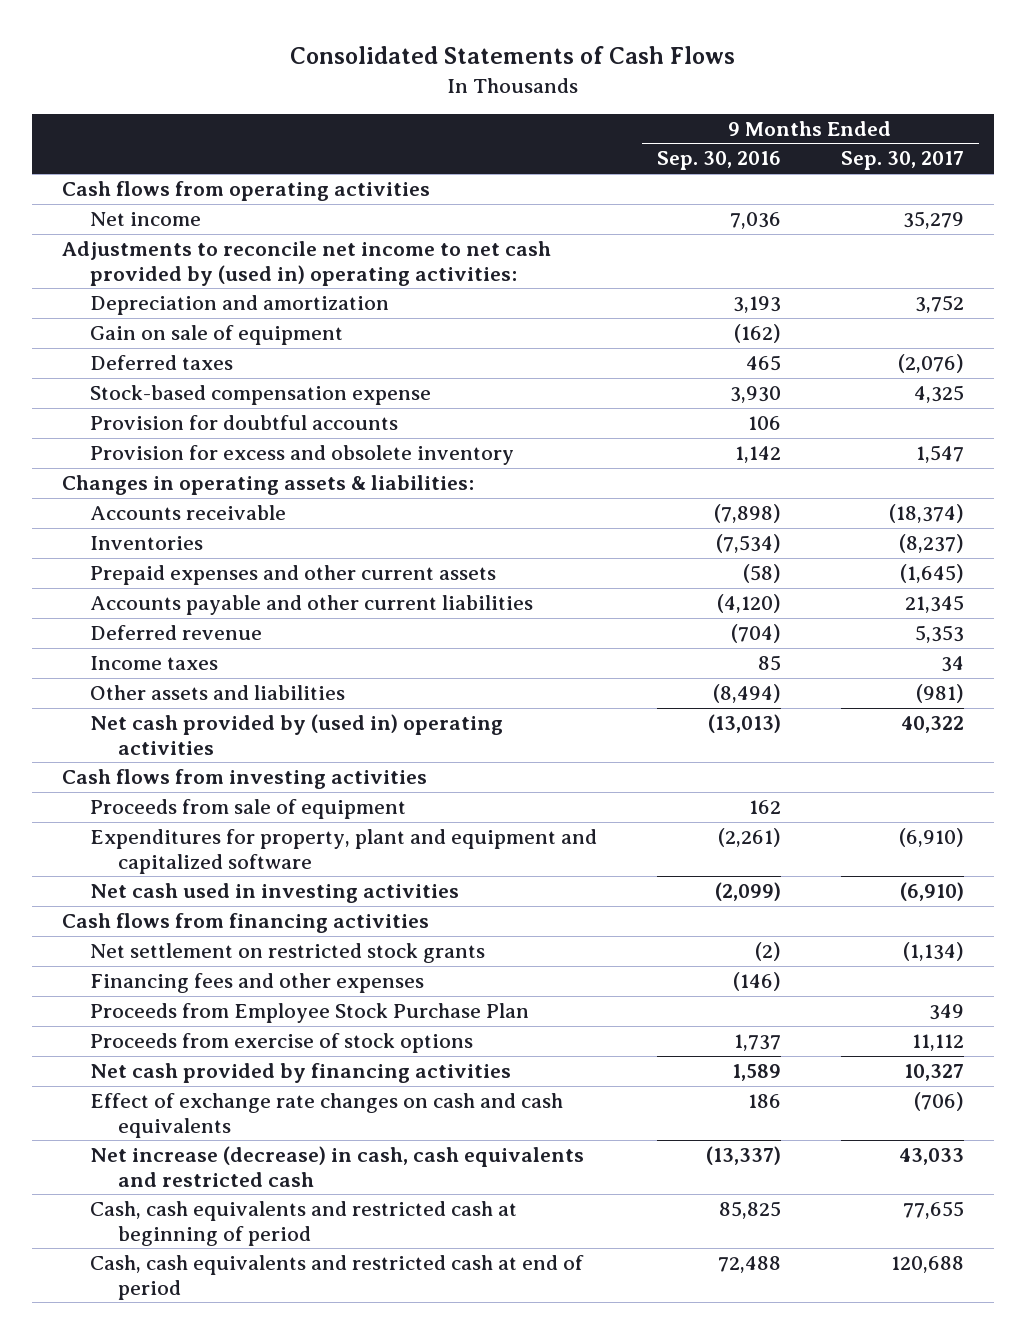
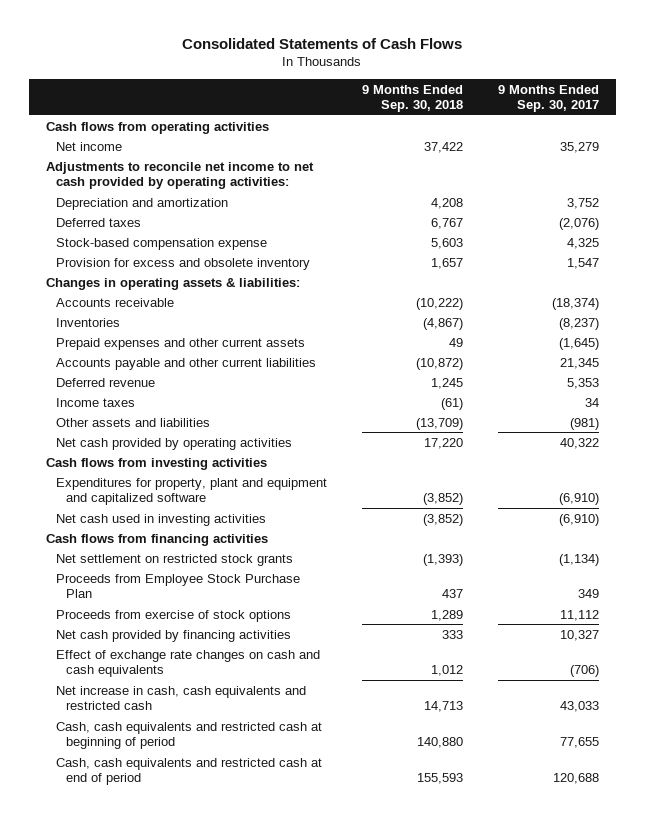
[656,151,781,171] Sep. 30, 2016 -> none
none -> [361,84,463,113] 9 Months Ended Sep. 30, 2018
[61,241,551,286] Adjustments to reconcile net income to net cash provided by (used in) operating activities: -> [45,161,314,189] Adjustments to reconcile net income to net cash provided by operating activities:
[89,325,343,346] Gain on sale of equipment -> none
[89,415,398,431] Provision for doubtful accounts -> none
[89,714,503,755] Net cash provided by (used in) operating activities -> [55,437,292,450] Net cash provided by operating activities
[89,799,406,820] Proceeds from sale of equipment -> none
[89,973,424,994] Financing fees and other expenses -> none
[89,1146,584,1187] Net increase (decrease) in cash, cash equivalents and restricted cash -> [55,685,306,710] Net increase in cash, cash equivalents and restricted cash

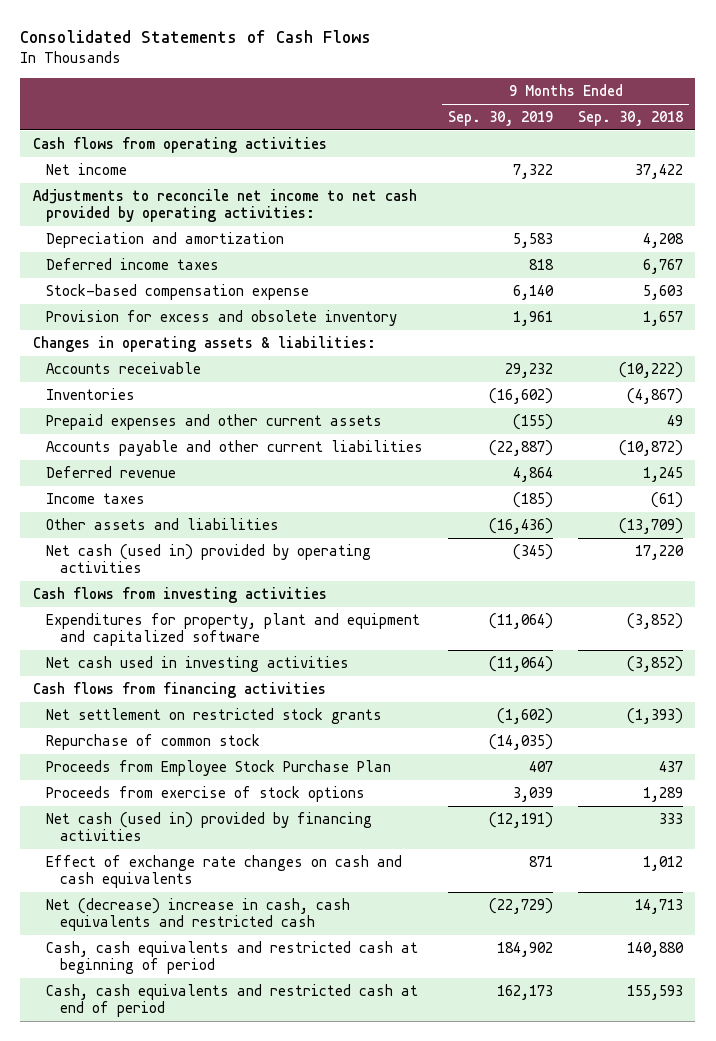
[497,84,599,113] 9 Months Ended Sep. 30, 2017 -> none
none -> [448,111,554,127] Sep. 30, 2019
[55,217,141,227] Deferred taxes -> [46,258,220,271] Deferred income taxes
[55,437,292,450] Net cash provided by operating activities -> [46,544,372,574] Net cash (used in) provided by operating activities
none -> [46,734,261,751] Repurchase of common stock
[55,629,291,642] Net cash provided by financing activities -> [46,812,373,842] Net cash (used in) provided by financing activities
[55,685,306,710] Net increase in cash, cash equivalents and restricted cash -> [46,898,351,932] Net (decrease) increase in cash, cash equivalents and restricted cash

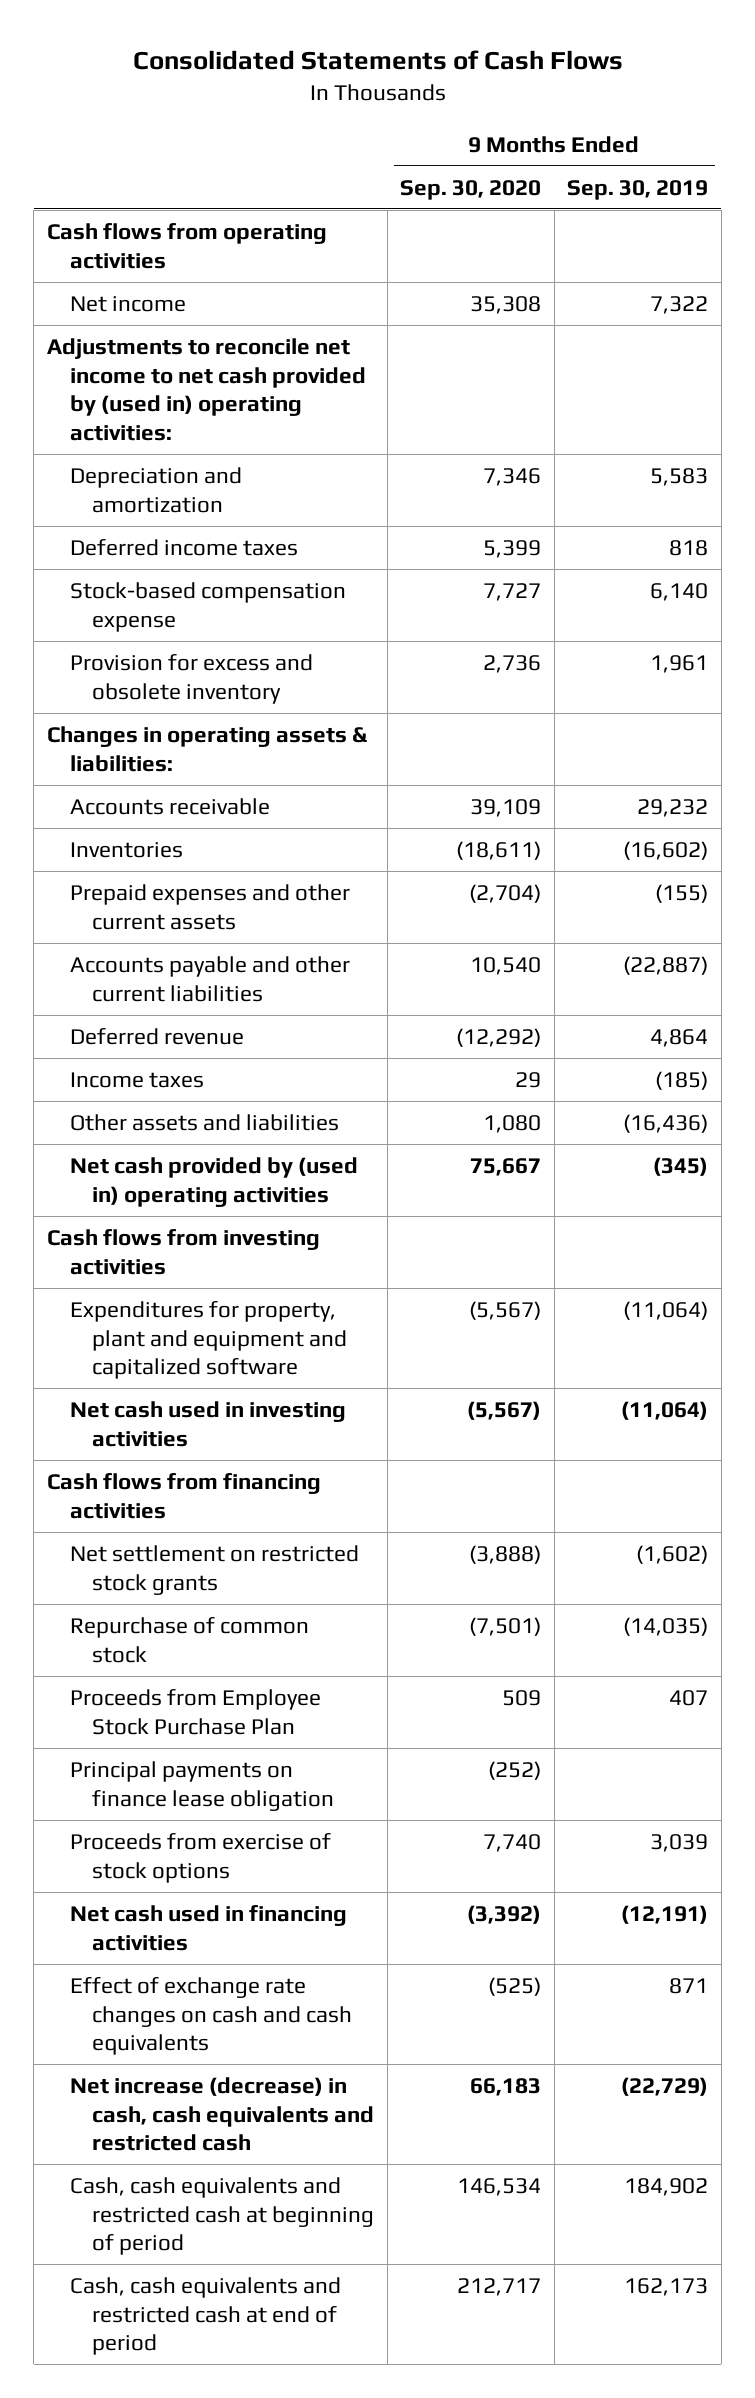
[578,111,684,127] Sep. 30, 2018 -> none
none -> [400,179,542,200] Sep. 30, 2020
[32,189,417,223] Adjustments to reconcile net income to net cash provided by operating activities: -> [46,337,366,441] Adjustments to reconcile net income to net cash provided by (used in) operating activities:
[46,544,372,574] Net cash (used in) provided by operating activities -> [69,1156,358,1207] Net cash provided by (used in) operating activities
none -> [69,1760,335,1811] Principal payments on finance lease obligation
[46,812,373,842] Net cash (used in) provided by financing activities -> [69,1904,347,1951] Net cash used in financing activities
[46,898,351,932] Net (decrease) increase in cash, cash equivalents and restricted cash -> [69,2076,375,2152] Net increase (decrease) in cash, cash equivalents and restricted cash

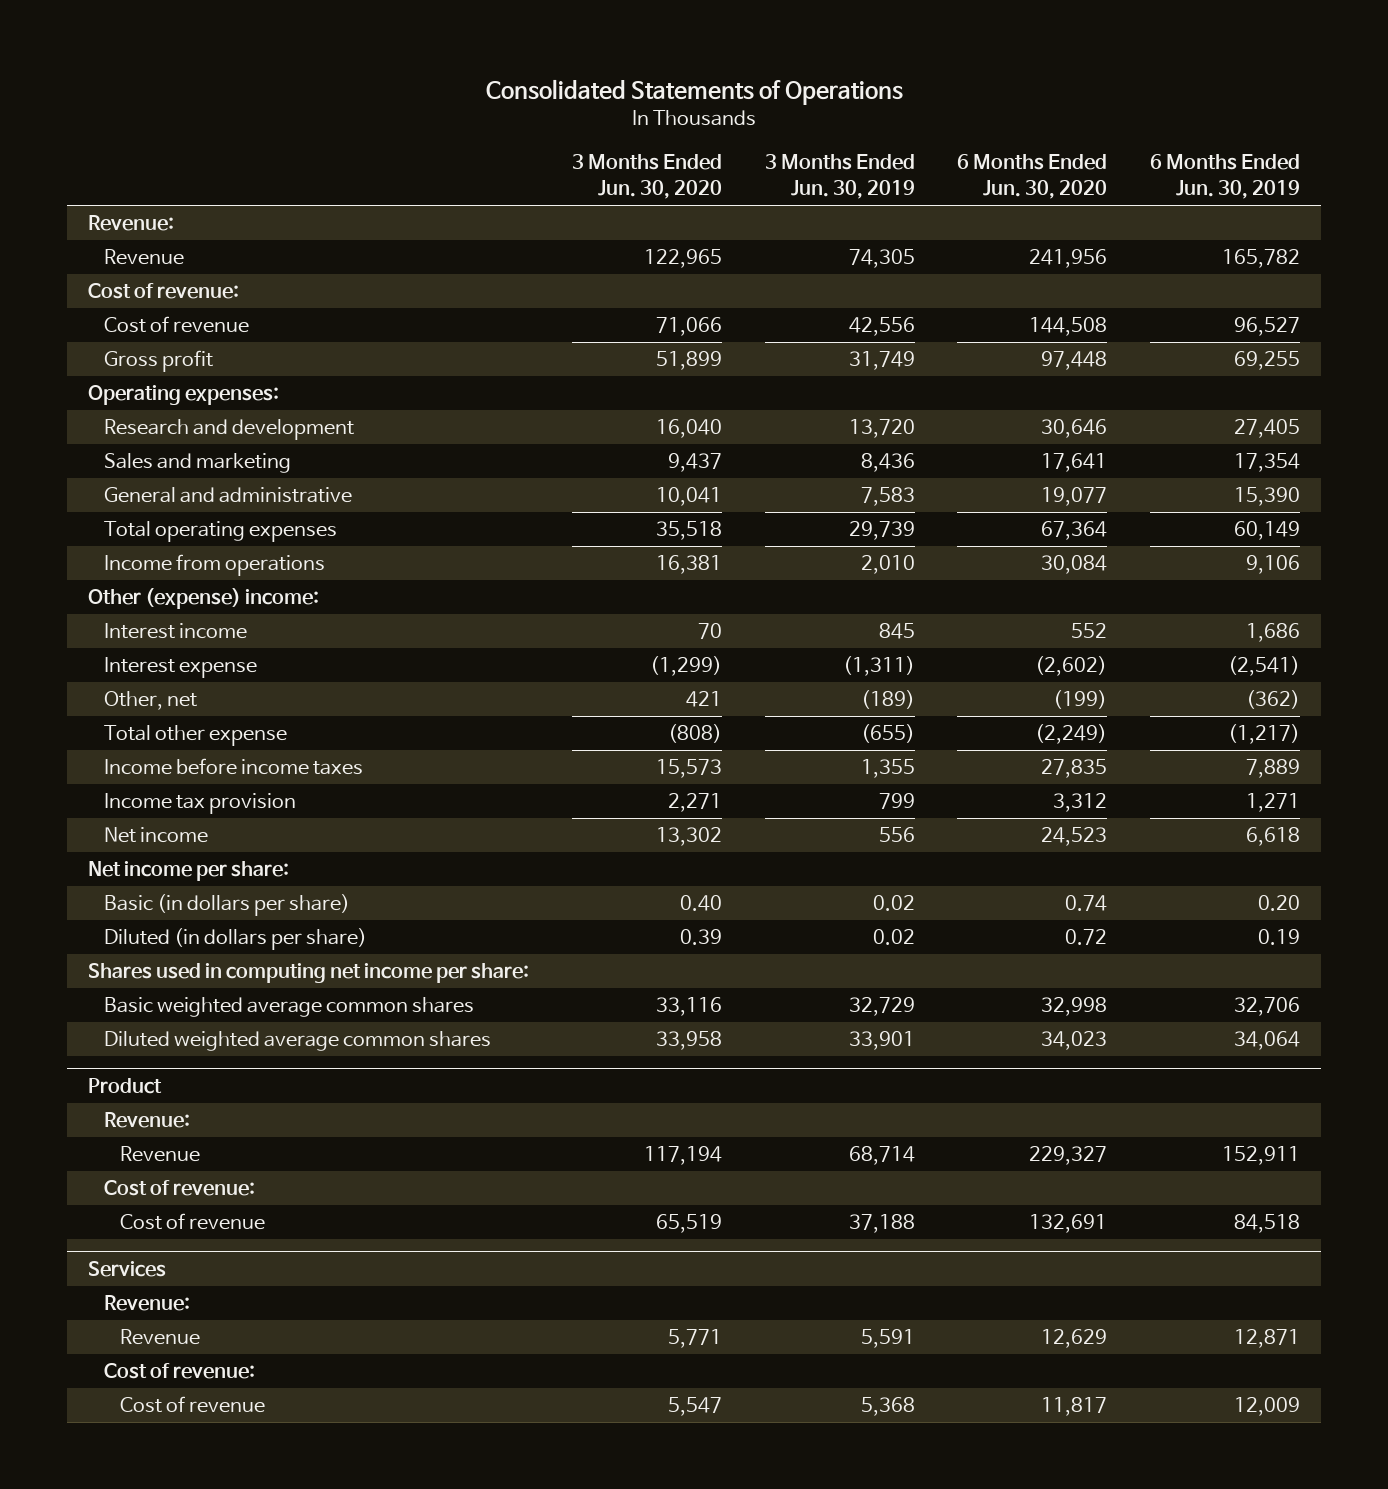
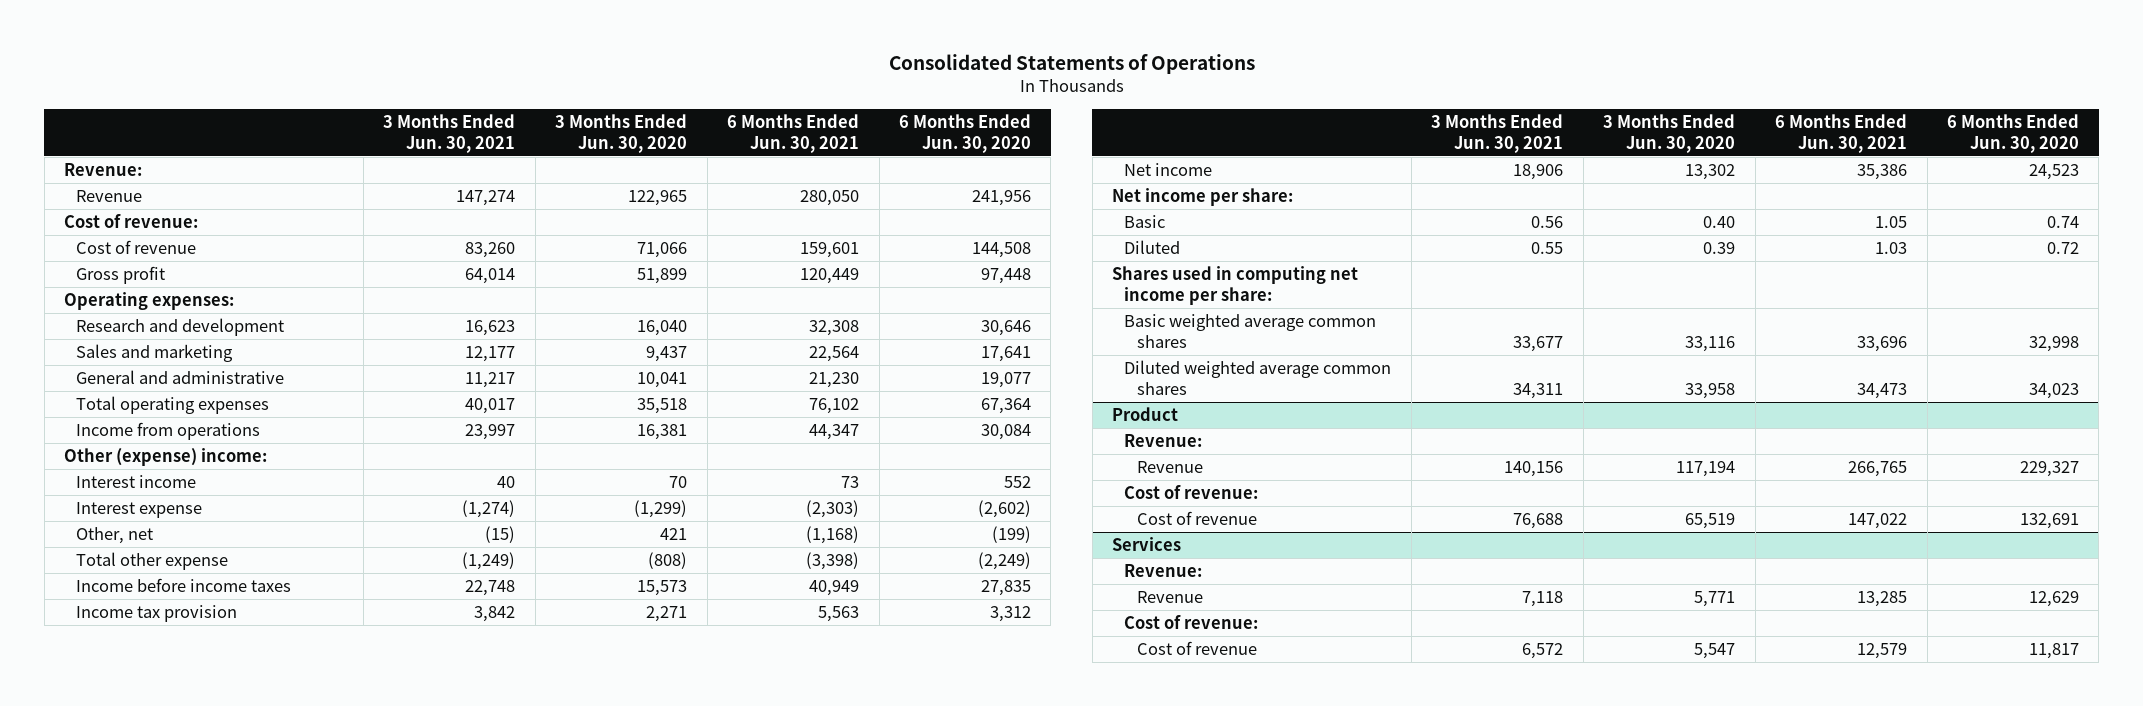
[764,154,915,200] 3 Months Ended Jun. 30, 2019 -> none
[1149,154,1300,200] 6 Months Ended Jun. 30, 2019 -> none
none -> [383,113,516,153] 3 Months Ended Jun. 30, 2021
none -> [727,113,860,153] 6 Months Ended Jun. 30, 2021
[104,894,351,917] Basic (in dollars per share) -> [1124,215,1166,229] Basic
[104,928,368,951] Diluted (in dollars per share) -> [1124,240,1181,255] Diluted

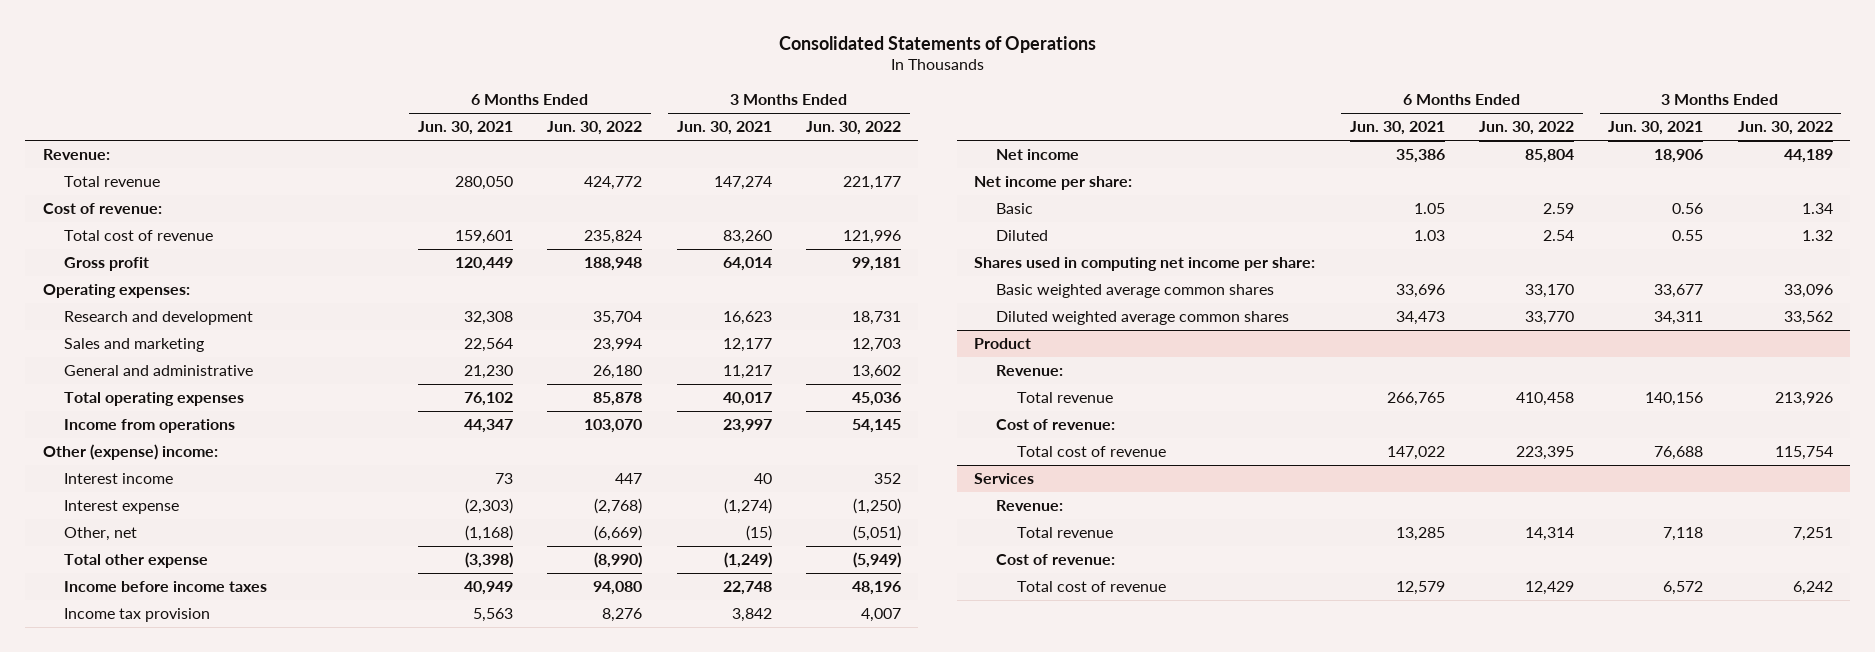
[555,113,688,153] 3 Months Ended Jun. 30, 2020 -> none
[898,113,1031,153] 6 Months Ended Jun. 30, 2020 -> none
none -> [547,121,643,136] Jun. 30, 2022
none -> [806,121,902,136] Jun. 30, 2022
[76,190,143,203] Revenue -> [63,176,160,188] Total revenue
[76,240,197,255] Cost of revenue -> [63,230,213,242] Total cost of revenue
[1136,461,1203,474] Revenue -> [1016,392,1113,404] Total revenue
[1136,511,1257,526] Cost of revenue -> [1016,446,1166,458] Total cost of revenue
[1136,591,1203,604] Revenue -> [1016,527,1113,539] Total revenue
[1136,641,1257,656] Cost of revenue -> [1016,581,1166,593] Total cost of revenue

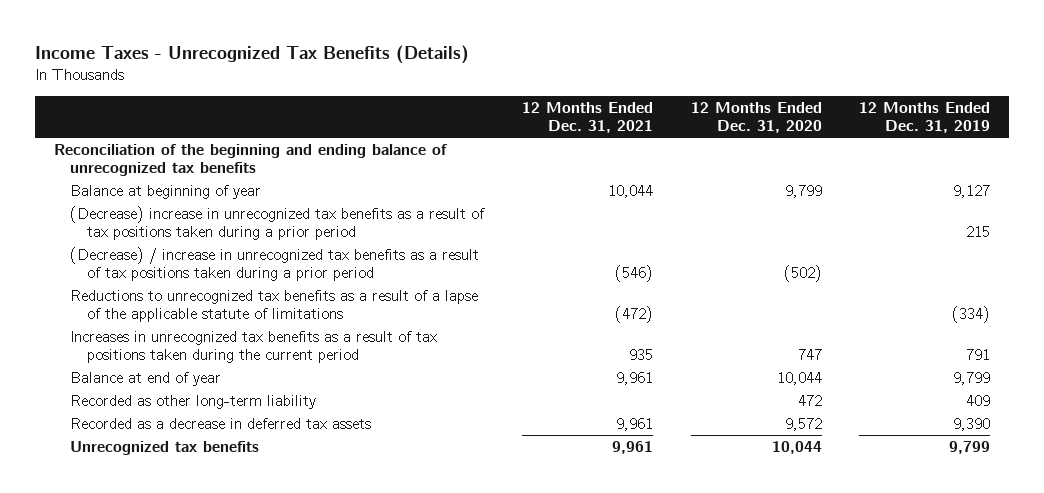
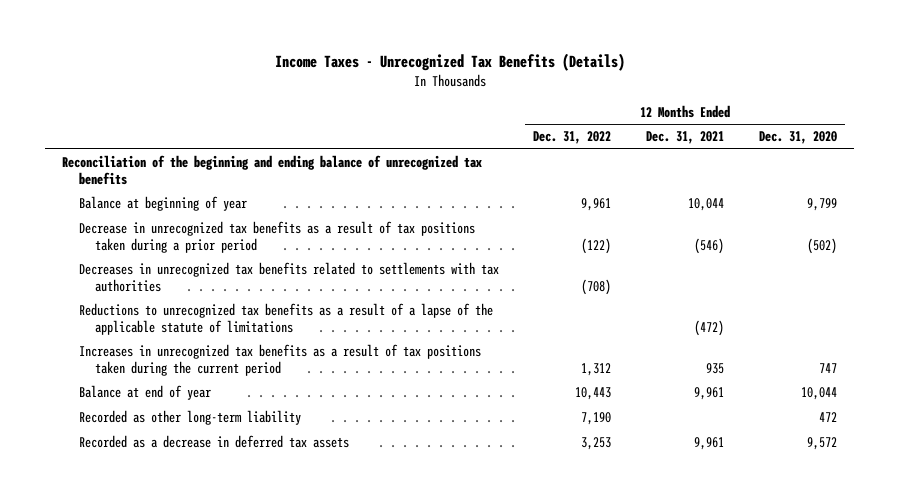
[859,101,991,134] 12 Months Ended Dec. 31, 2019 -> none
none -> [533,131,612,145] Dec. 31, 2022
[70,205,486,241] (Decrease) increase in unrecognized tax benefits as a result of tax positions taken during a prior period -> none
[70,246,480,282] (Decrease) / increase in unrecognized tax benefits as a result of tax positions taken during a prior period -> [78,221,475,253] Decrease in unrecognized tax benefits as a result of tax positions taken during a prior period
none -> [78,262,499,292] Decreases in unrecognized tax benefits related to settlements with tax authorities
[70,440,260,455] Unrecognized tax benefits -> none

